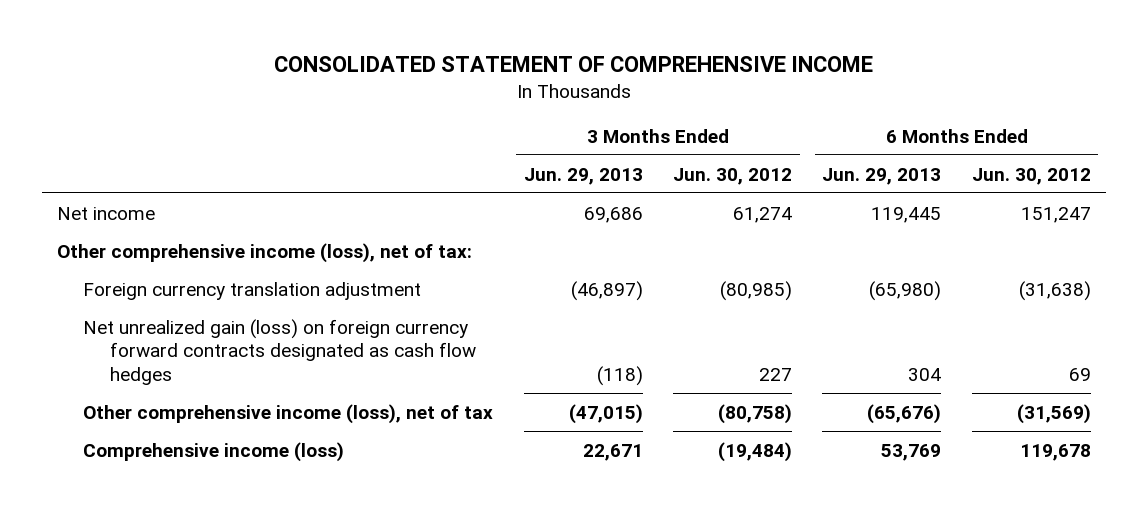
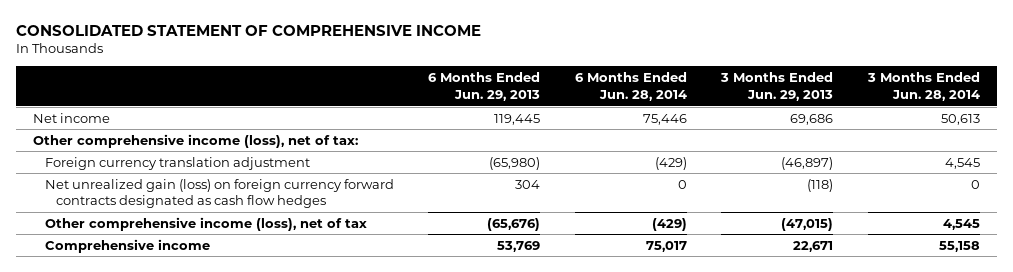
[673,167,793,185] Jun. 30, 2012 -> none
[971,167,1091,185] Jun. 30, 2012 -> none
none -> [574,72,687,101] 6 Months Ended Jun. 28, 2014
none -> [866,72,980,101] 3 Months Ended Jun. 28, 2014
[83,441,345,462] Comprehensive income (loss) -> [44,238,210,253] Comprehensive income

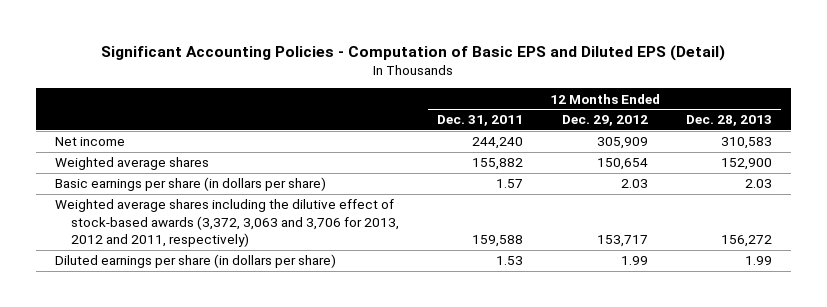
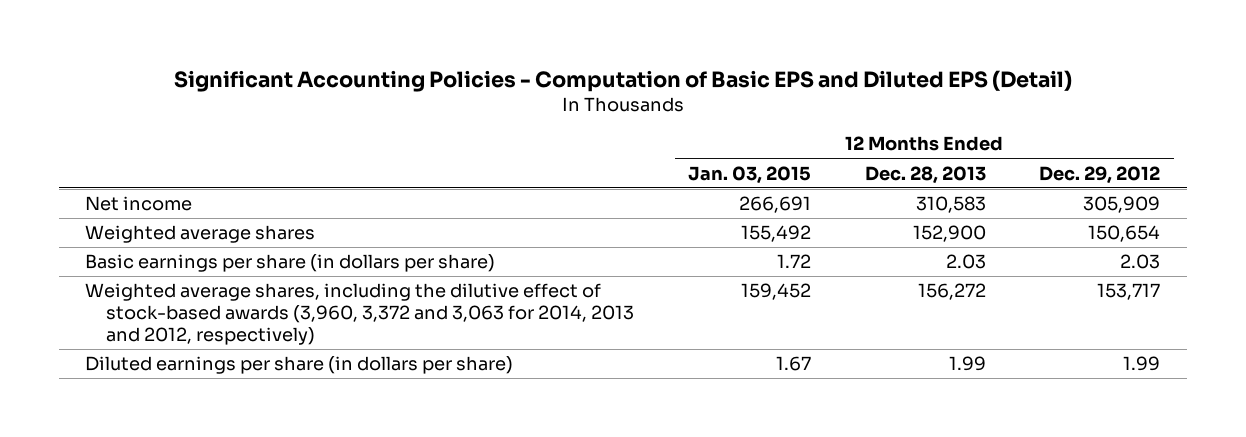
[437,115,524,127] Dec. 31, 2011 -> none
none -> [687,165,811,184] Jan. 03, 2015
[54,199,400,248] Weighted average shares including the dilutive effect of stock-based awards (3,372, 3,063 and 3,706 for 2013, 2012 and 2011, respectively) -> [85,283,635,346] Weighted average shares, including the dilutive effect of stock-based awards (3,960, 3,372 and 3,063 for 2014, 2013 and 2012, respectively)

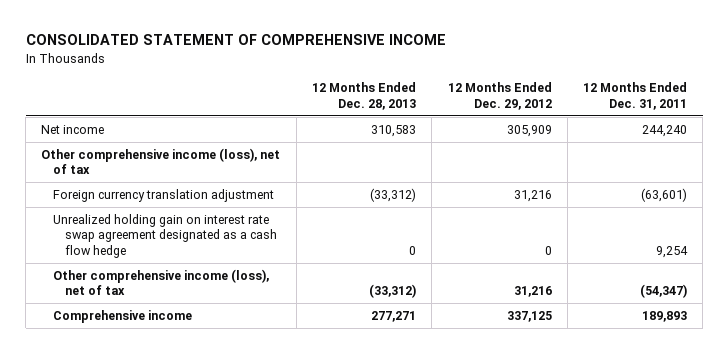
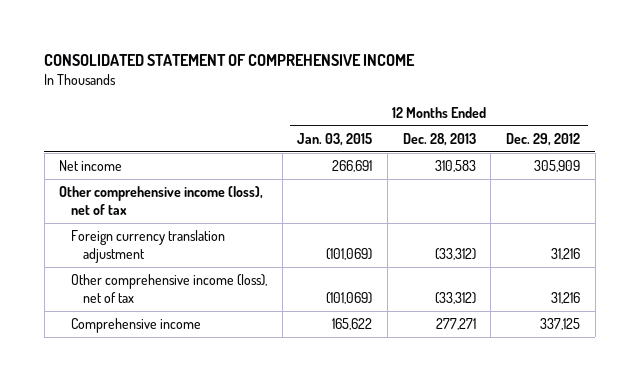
[583,82,688,110] 12 Months Ended Dec. 31, 2011 -> none
none -> [297,132,373,146] Jan. 03, 2015
[53,214,277,258] Unrealized holding gain on interest rate swap agreement designated as a cash flow hedge -> none

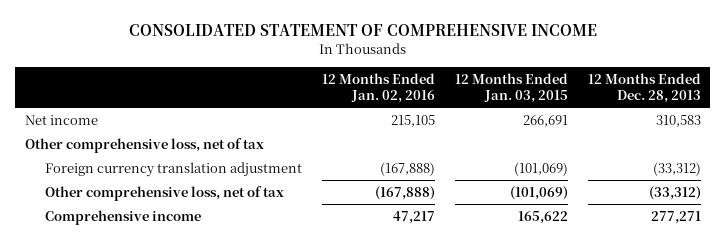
[505,132,580,146] Dec. 29, 2012 -> none
none -> [321,72,435,104] 12 Months Ended Jan. 02, 2016
[59,186,264,215] Other comprehensive income (loss), net of tax -> [25,137,265,153] Other comprehensive loss, net of tax
[71,274,268,303] Other comprehensive income (loss), net of tax -> [44,185,284,201] Other comprehensive loss, net of tax

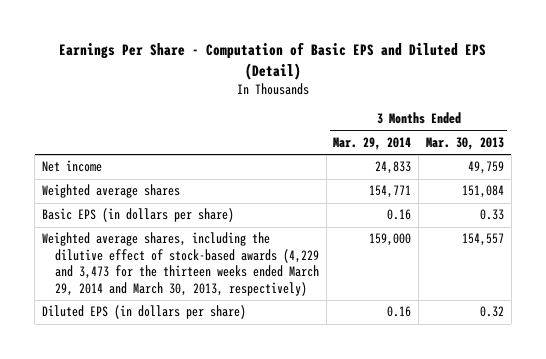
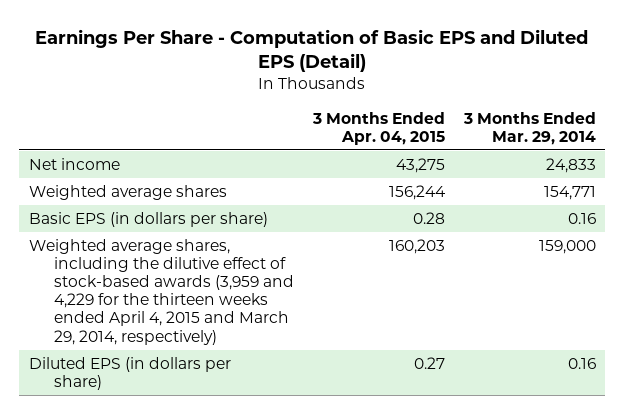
[425,136,504,150] Mar. 30, 2013 -> none
none -> [311,111,445,145] 3 Months Ended Apr. 04, 2015
[41,232,319,296] Weighted average shares, including the dilutive effect of stock-based awards (4,229 and 3,473 for the thirteen weeks ended March 29, 2014 and March 30, 2013, respectively) -> [28,238,294,345] Weighted average shares, including the dilutive effect of stock-based awards (3,959 and 4,229 for the thirteen weeks ended April 4, 2015 and March 29, 2014, respectively)

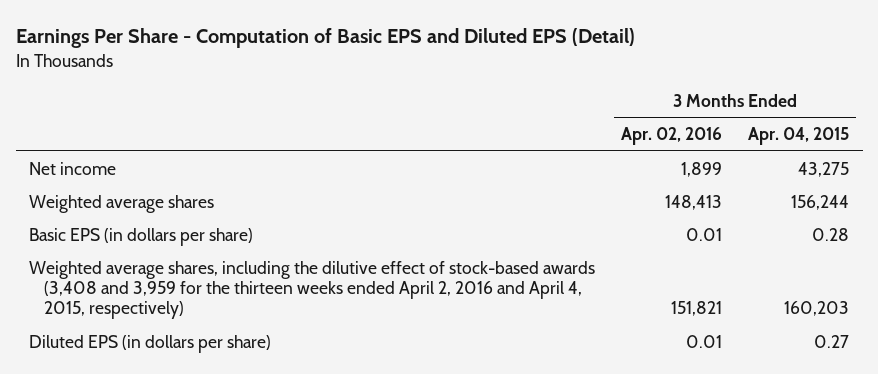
[462,111,596,145] 3 Months Ended Mar. 29, 2014 -> none
none -> [621,127,723,146] Apr. 02, 2016
[28,238,294,345] Weighted average shares, including the dilutive effect of stock-based awards (3,959 and 4,229 for the thirteen weeks ended April 4, 2015 and March 29, 2014, respectively) -> [28,260,595,320] Weighted average shares, including the dilutive effect of stock-based awards (3,408 and 3,959 for the thirteen weeks ended April 2, 2016 and April 4, 2015, respectively)

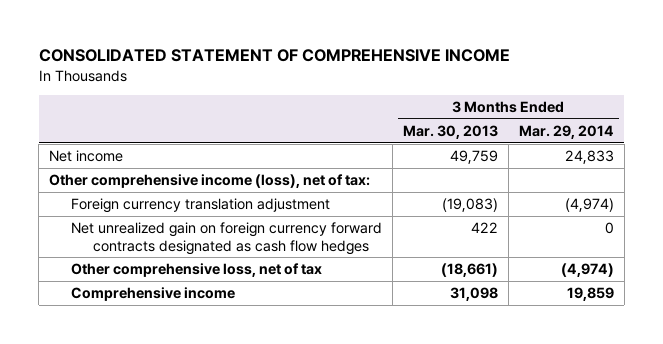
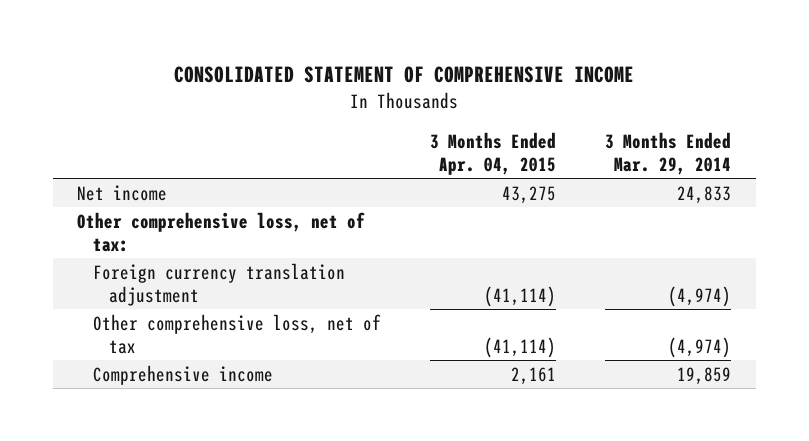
[402,124,498,139] Mar. 30, 2013 -> none
none -> [430,132,557,175] 3 Months Ended Apr. 04, 2015
[49,174,371,189] Other comprehensive income (loss), net of tax: -> [77,211,366,252] Other comprehensive loss, net of tax:
[71,222,383,255] Net unrealized gain on foreign currency forward contracts designated as cash flow hedges -> none

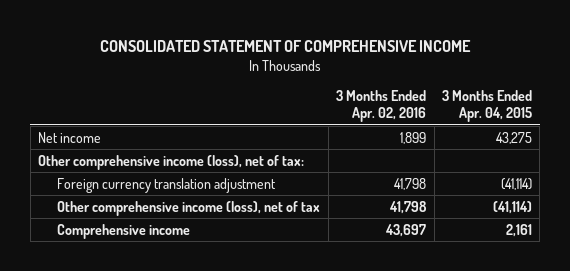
[605,132,732,175] 3 Months Ended Mar. 29, 2014 -> none
none -> [336,90,427,123] 3 Months Ended Apr. 02, 2016
[77,211,366,252] Other comprehensive loss, net of tax: -> [38,154,305,170] Other comprehensive income (loss), net of tax:
[93,313,382,354] Other comprehensive loss, net of tax -> [57,200,321,216] Other comprehensive income (loss), net of tax

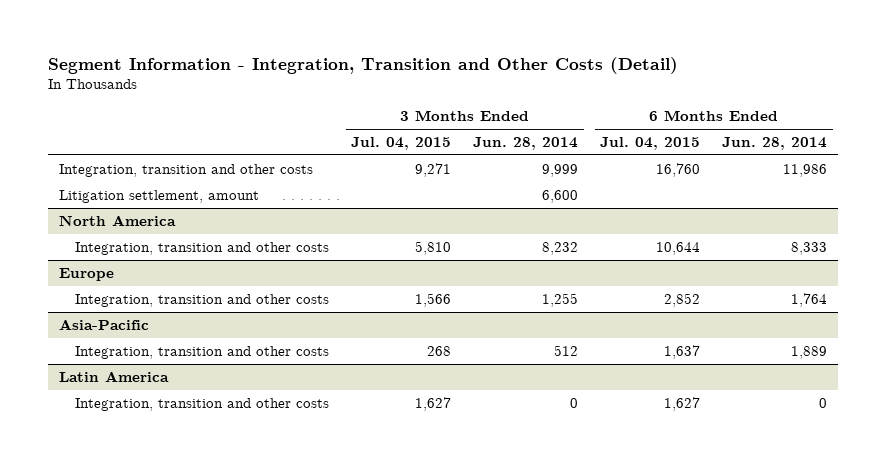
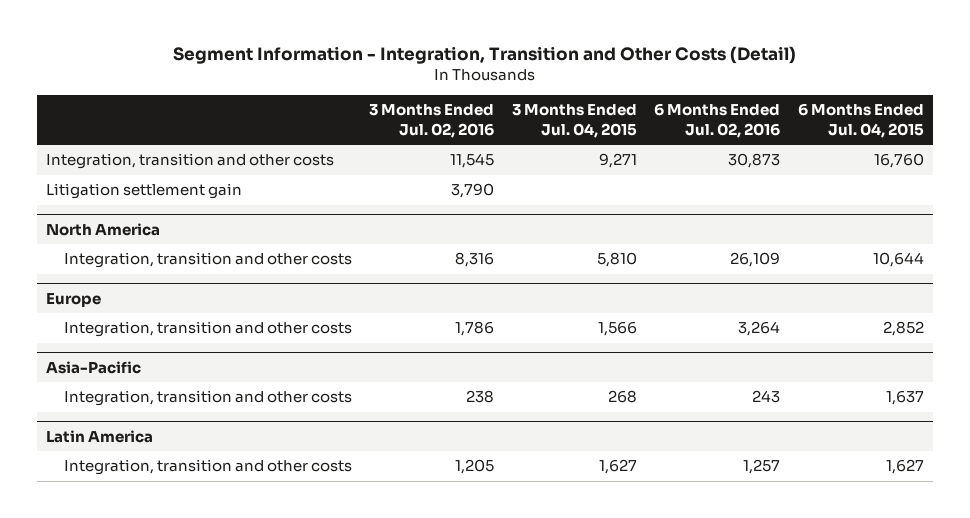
[473,136,579,150] Jun. 28, 2014 -> none
[722,136,828,150] Jun. 28, 2014 -> none
none -> [369,104,495,138] 3 Months Ended Jul. 02, 2016
none -> [654,103,781,138] 6 Months Ended Jul. 02, 2016
[58,189,259,203] Litigation settlement, amount -> [45,183,242,200] Litigation settlement gain

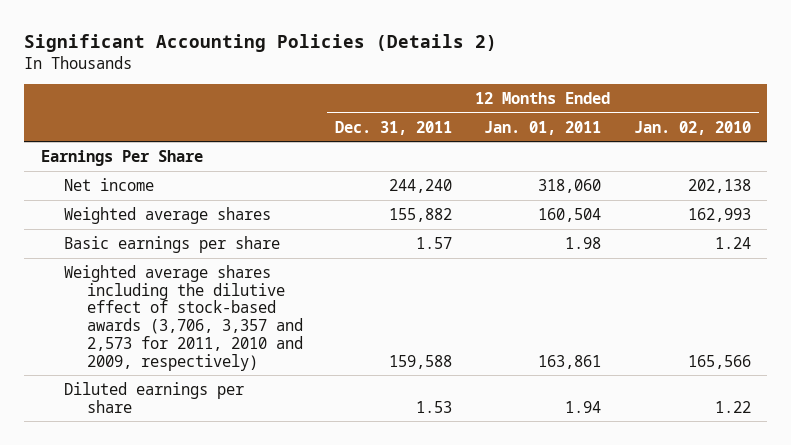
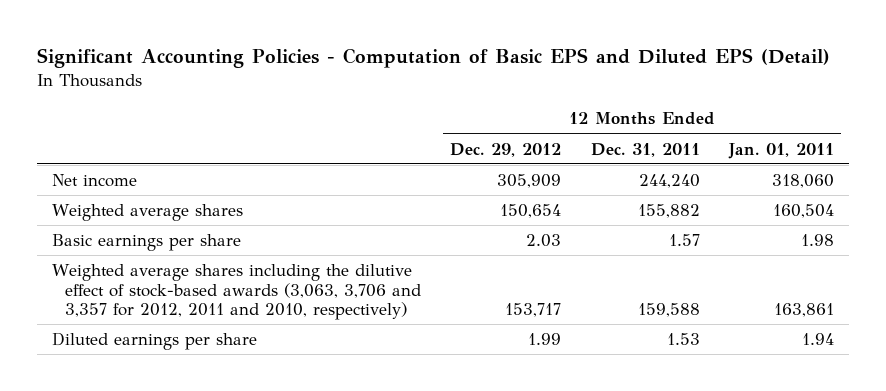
[24,34,498,53] Significant Accounting Policies (Details 2) -> [37,48,831,69] Significant Accounting Policies - Computation of Basic EPS and Diluted EPS (Detail)
[633,120,751,135] Jan. 02, 2010 -> none
none -> [450,142,562,157] Dec. 29, 2012
[40,149,203,166] Earnings Per Share -> none
[63,264,303,371] Weighted average shares including the dilutive effect of stock-based awards (3,706, 3,357 and 2,573 for 2011, 2010 and 2009, respectively) -> [51,263,422,321] Weighted average shares including the dilutive effect of stock-based awards (3,063, 3,706 and 3,357 for 2012, 2011 and 2010, respectively)

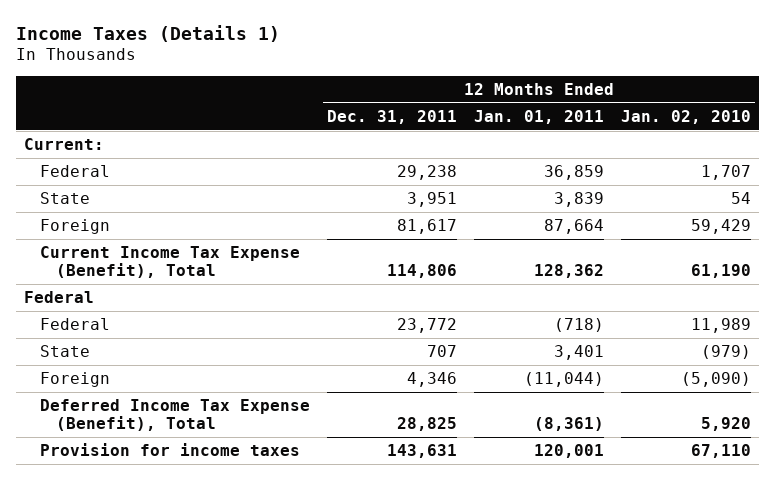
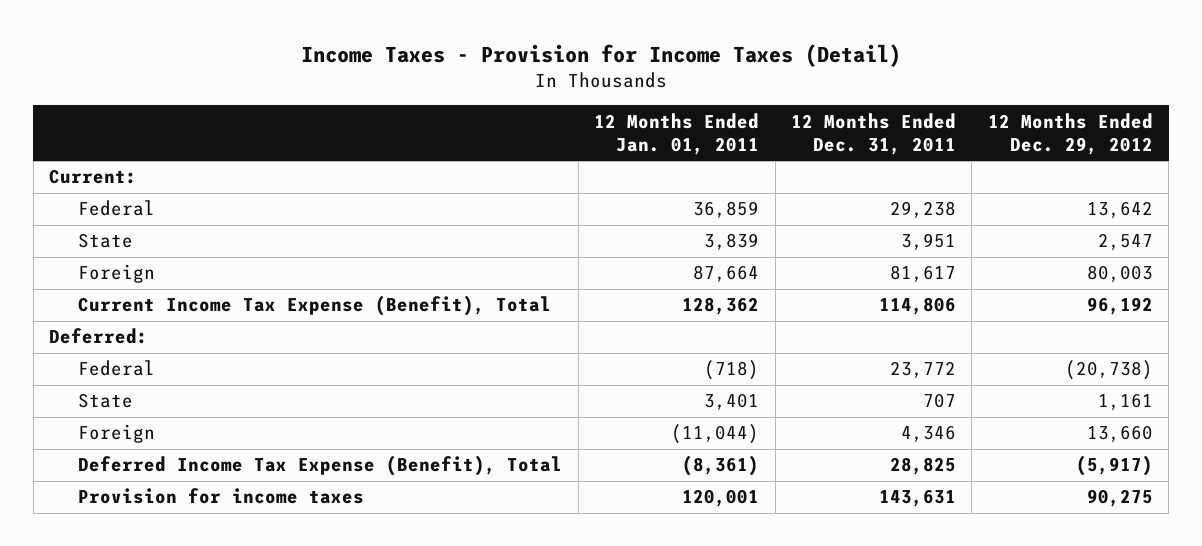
[15,24,280,42] Income Taxes (Details 1) -> [300,43,901,67] Income Taxes - Provision for Income Taxes (Detail)
[620,109,751,124] Jan. 02, 2010 -> none
none -> [987,112,1153,155] 12 Months Ended Dec. 29, 2012
[24,291,95,304] Federal -> [49,328,149,345] Deferred:

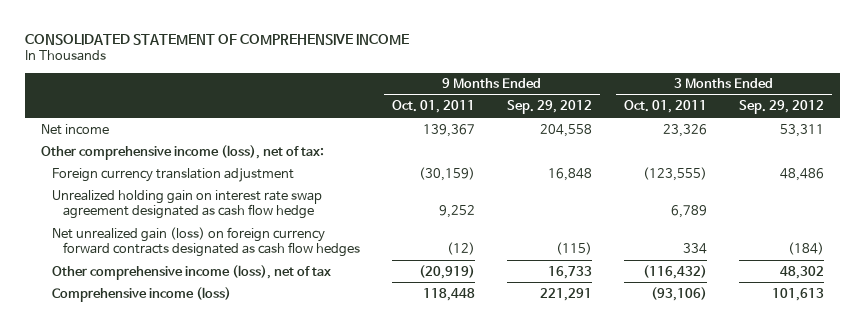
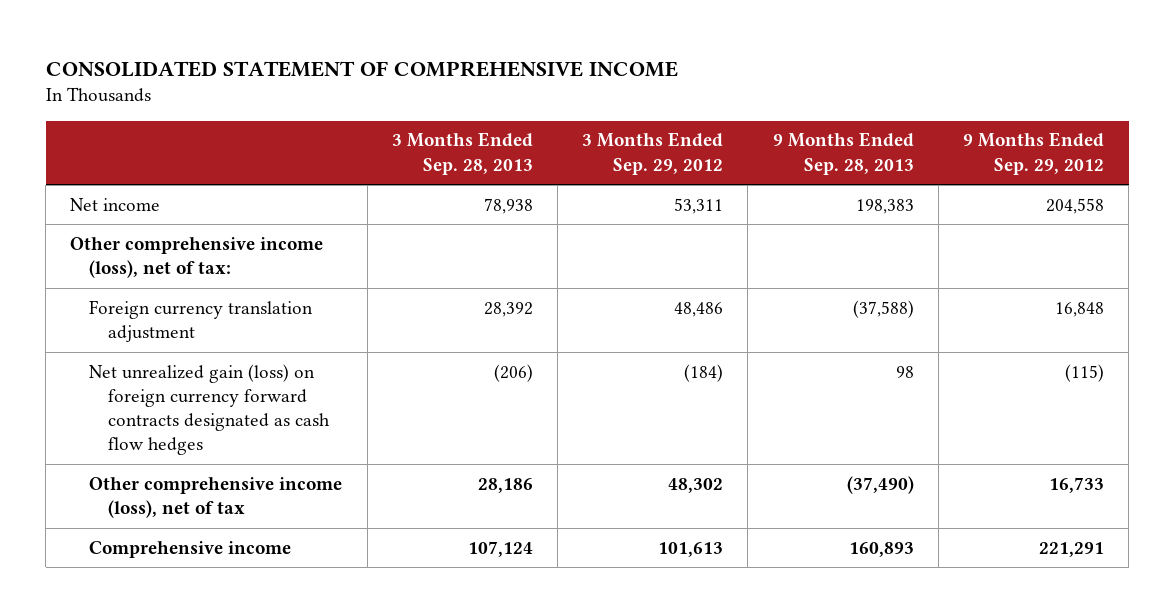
[391,100,475,114] Oct. 01, 2011 -> none
[624,100,708,114] Oct. 01, 2011 -> none
none -> [391,132,533,175] 3 Months Ended Sep. 28, 2013
none -> [772,132,914,175] 9 Months Ended Sep. 28, 2013
[51,189,322,220] Unrealized holding gain on interest rate swap agreement designated as cash flow hedge -> none
[51,286,231,302] Comprehensive income (loss) -> [89,540,292,558] Comprehensive income

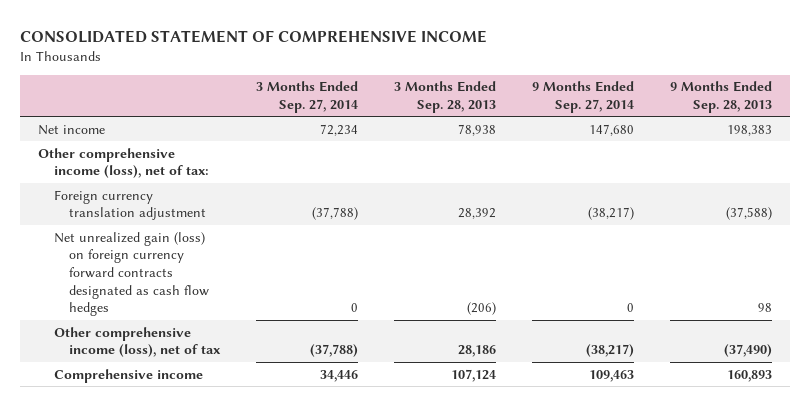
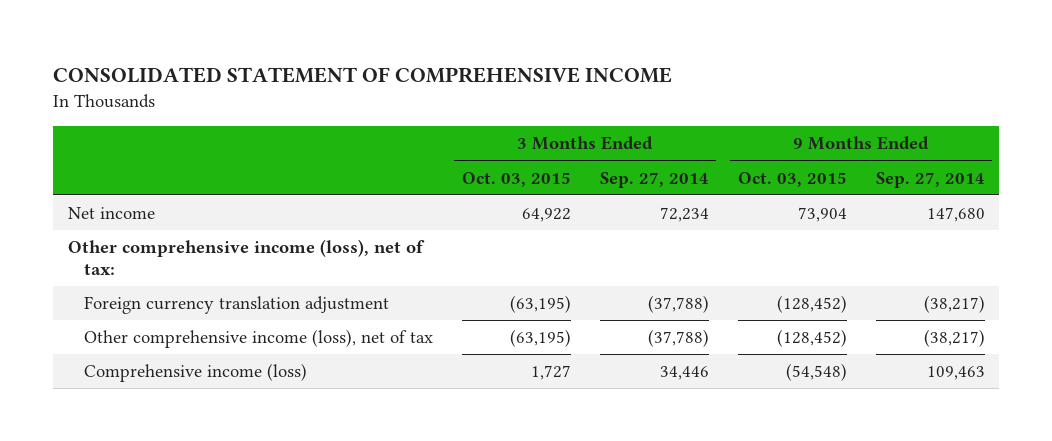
[394,81,497,113] 3 Months Ended Sep. 28, 2013 -> none
[670,81,773,113] 9 Months Ended Sep. 28, 2013 -> none
none -> [461,171,571,187] Oct. 03, 2015
none -> [737,171,847,187] Oct. 03, 2015
[53,231,209,317] Net unrealized gain (loss) on foreign currency forward contracts designated as cash flow hedges -> none
[53,368,203,383] Comprehensive income -> [83,363,307,383] Comprehensive income (loss)

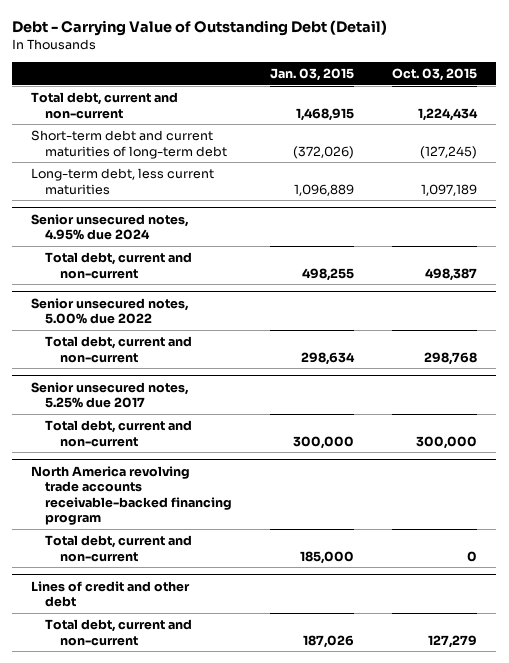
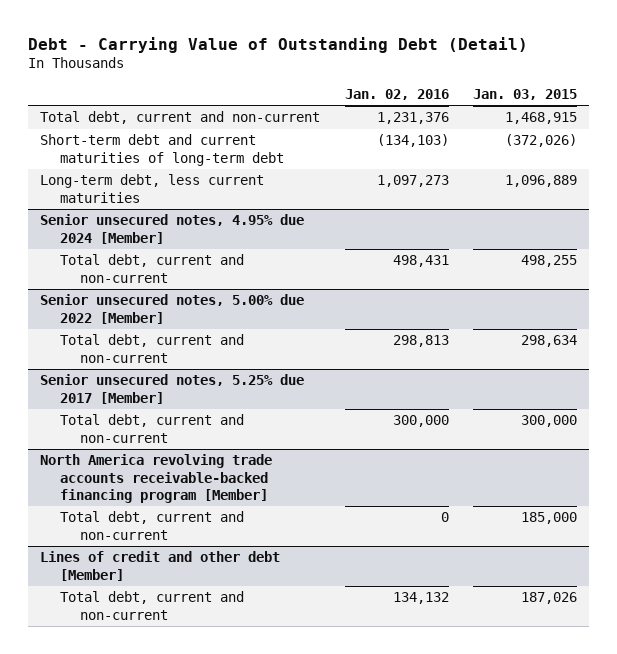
[392,67,478,81] Oct. 03, 2015 -> none
none -> [344,88,449,100] Jan. 02, 2016
[31,213,190,241] Senior unsecured notes, 4.95% due 2024 -> [40,214,305,244] Senior unsecured notes, 4.95% due 2024 [Member]
[31,297,190,325] Senior unsecured notes, 5.00% due 2022 -> [40,294,305,324] Senior unsecured notes, 5.00% due 2022 [Member]
[31,381,190,409] Senior unsecured notes, 5.25% due 2017 -> [40,374,305,404] Senior unsecured notes, 5.25% due 2017 [Member]
[31,465,233,526] North America revolving trade accounts receivable-backed financing program -> [40,454,273,503] North America revolving trade accounts receivable-backed financing program [Member]
[31,580,191,608] Lines of credit and other debt -> [40,551,281,581] Lines of credit and other debt [Member]

